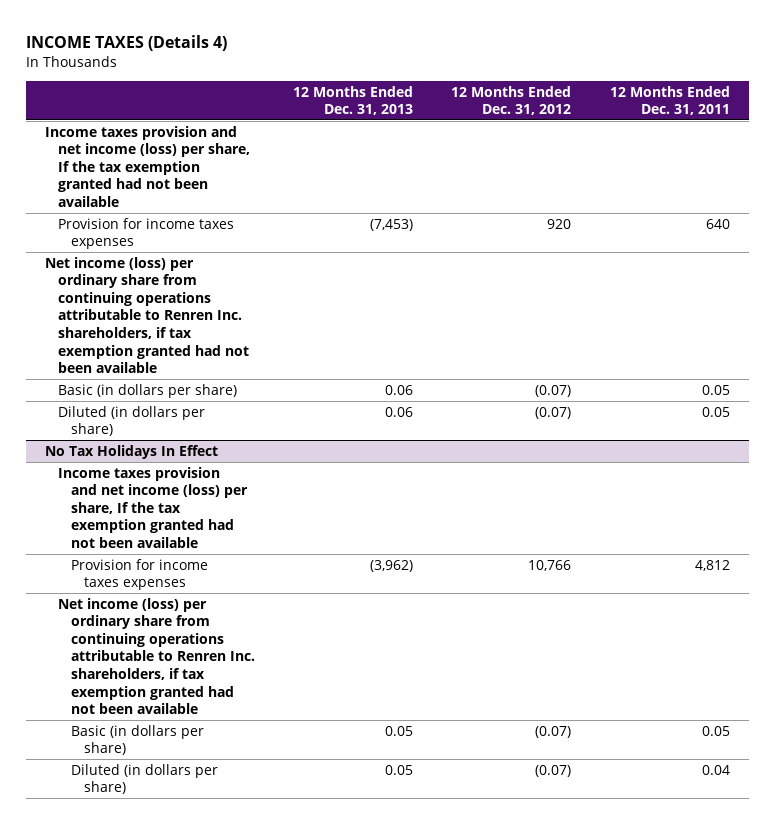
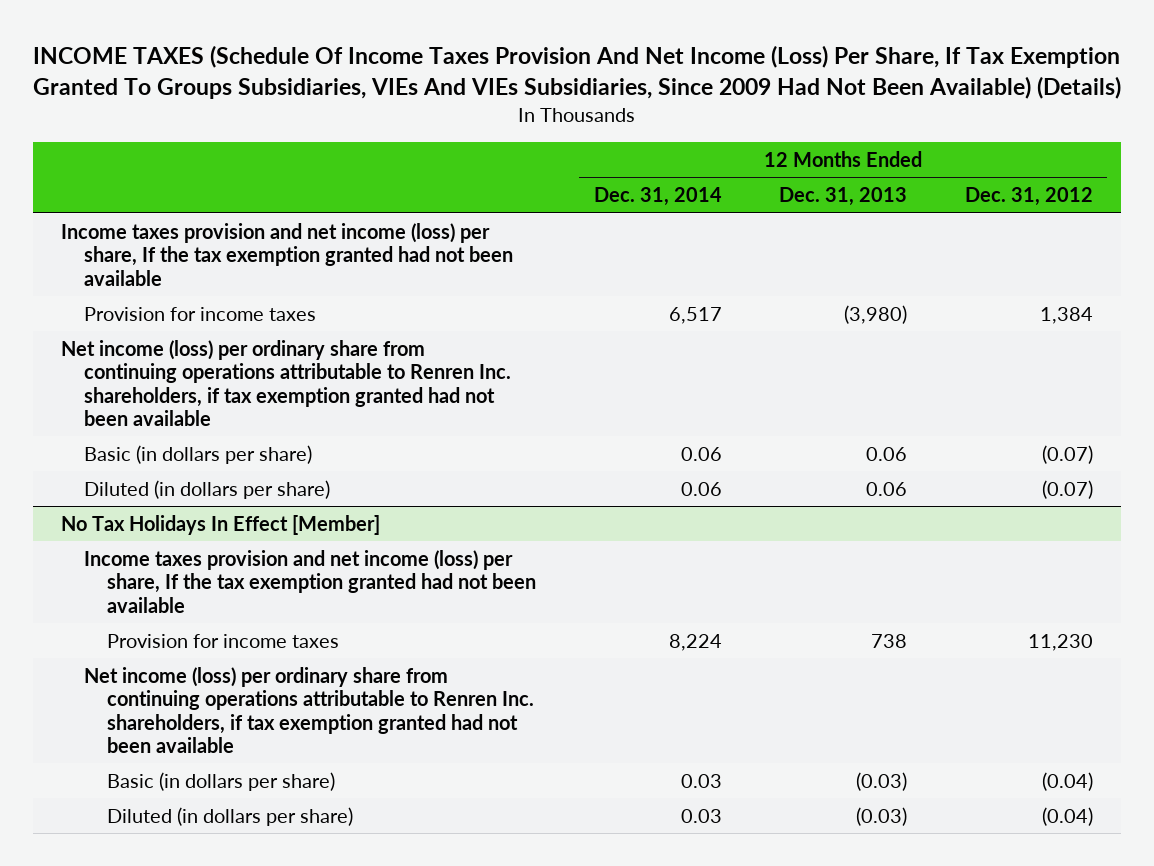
[26,34,228,51] INCOME TAXES (Details 4) -> [32,44,1121,100] INCOME TAXES (Schedule Of Income Taxes Provision And Net Income (Loss) Per Share, If Tax Exemption Granted To Groups Subsidiaries, VIEs And VIEs Subsidiaries, Since 2009 Had Not Been Available) (Details)
[609,85,730,116] 12 Months Ended Dec. 31, 2011 -> none
none -> [593,187,722,207] Dec. 31, 2014
[58,217,235,250] Provision for income taxes expenses -> [84,306,317,321] Provision for income taxes
[370,218,414,231] (7,453) -> [844,304,908,324] (3,980)
[547,218,572,229] 920 -> [1039,306,1093,324] 1,384
[45,444,219,459] No Tax Holidays In Effect -> [61,514,381,535] No Tax Holidays In Effect [Member]
[71,558,209,591] Provision for income taxes expenses -> [107,633,340,648] Provision for income taxes
[370,559,414,572] (3,962) -> [871,633,908,648] 738
[528,559,572,571] 10,766 -> [1027,633,1093,651] 11,230
[385,725,414,736] 0.05 -> [856,771,908,791] (0.03)
[535,725,572,738] (0.07) -> [1041,771,1093,791] (0.04)
[385,764,414,775] 0.05 -> [856,806,908,826] (0.03)
[535,764,572,777] (0.07) -> [1041,806,1093,826] (0.04)

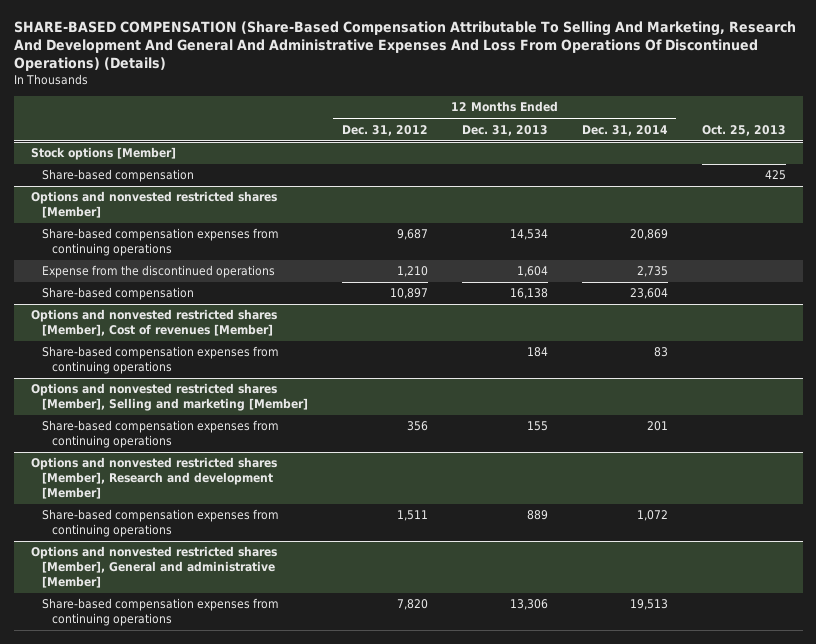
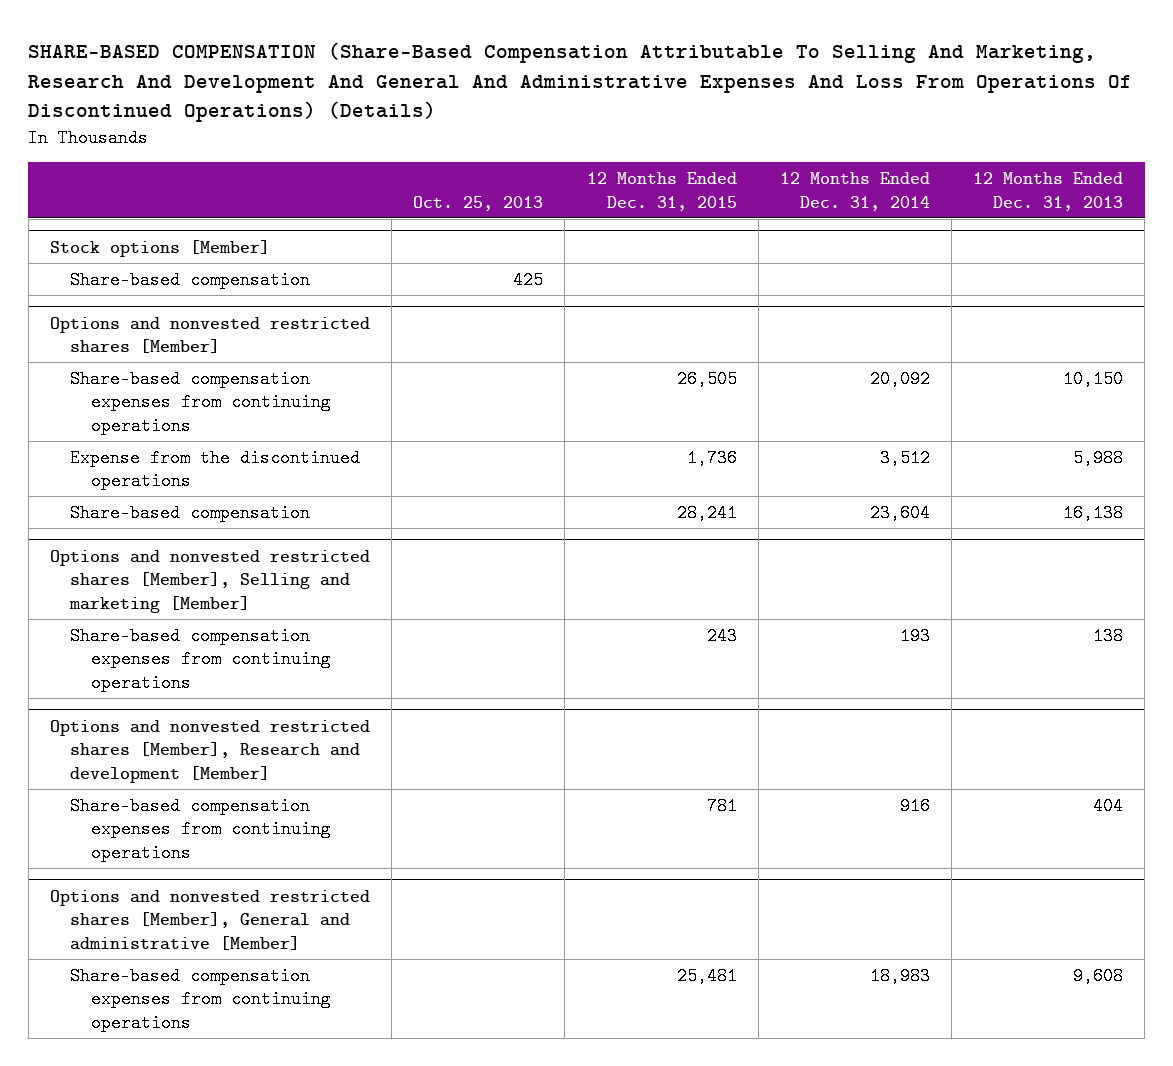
[341,124,428,136] Dec. 31, 2012 -> none
none -> [586,172,737,211] 12 Months Ended Dec. 31, 2015
[509,229,548,241] 14,534 -> [1063,369,1124,388] 10,150
[629,229,668,241] 20,869 -> [869,369,930,388] 20,092
[516,266,548,278] 1,604 -> [1073,448,1124,467] 5,988
[636,266,668,278] 2,735 -> [879,448,930,467] 3,512
[30,309,277,337] Options and nonvested restricted shares [Member], Cost of revenues [Member] -> none
[41,346,279,375] Share-based compensation expenses from continuing operations -> none
[526,421,548,432] 155 -> [1093,626,1124,645] 138
[646,421,668,432] 201 -> [899,626,930,645] 193
[526,510,548,521] 889 -> [1093,796,1124,815] 404
[636,510,668,522] 1,072 -> [899,796,930,815] 916
[509,599,548,611] 13,306 -> [1073,966,1124,985] 9,608
[629,599,668,611] 19,513 -> [869,966,930,985] 18,983

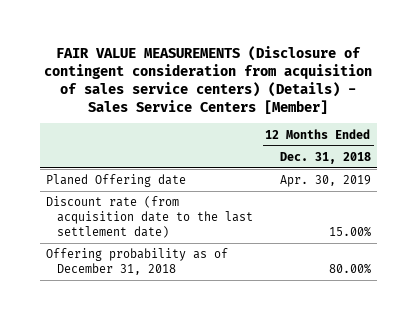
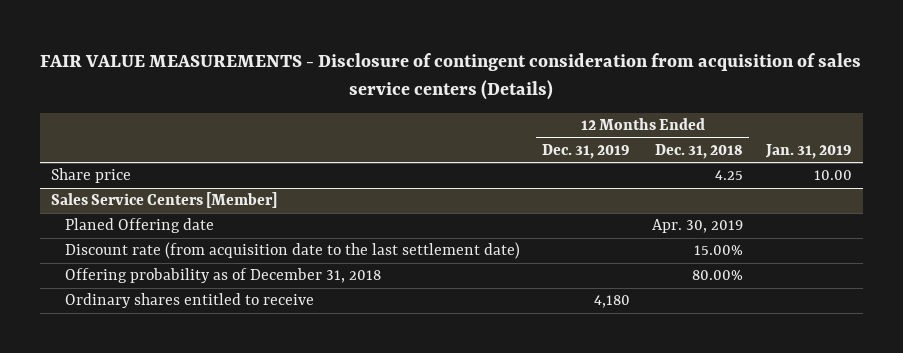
[44,45,373,114] FAIR VALUE MEASUREMENTS (Disclosure of contingent consideration from acquisition of sales service centers) (Details) - Sales Service Centers [Member] -> [40,53,862,100] FAIR VALUE MEASUREMENTS - Disclosure of contingent consideration from acquisition of sales service centers (Details)
none -> [542,144,631,160] Dec. 31, 2019
none -> [764,144,852,160] Jan. 31, 2019
none -> [51,168,132,184] Share price
none -> [51,192,278,209] Sales Service Centers [Member]
none -> [64,293,314,309] Ordinary shares entitled to receive

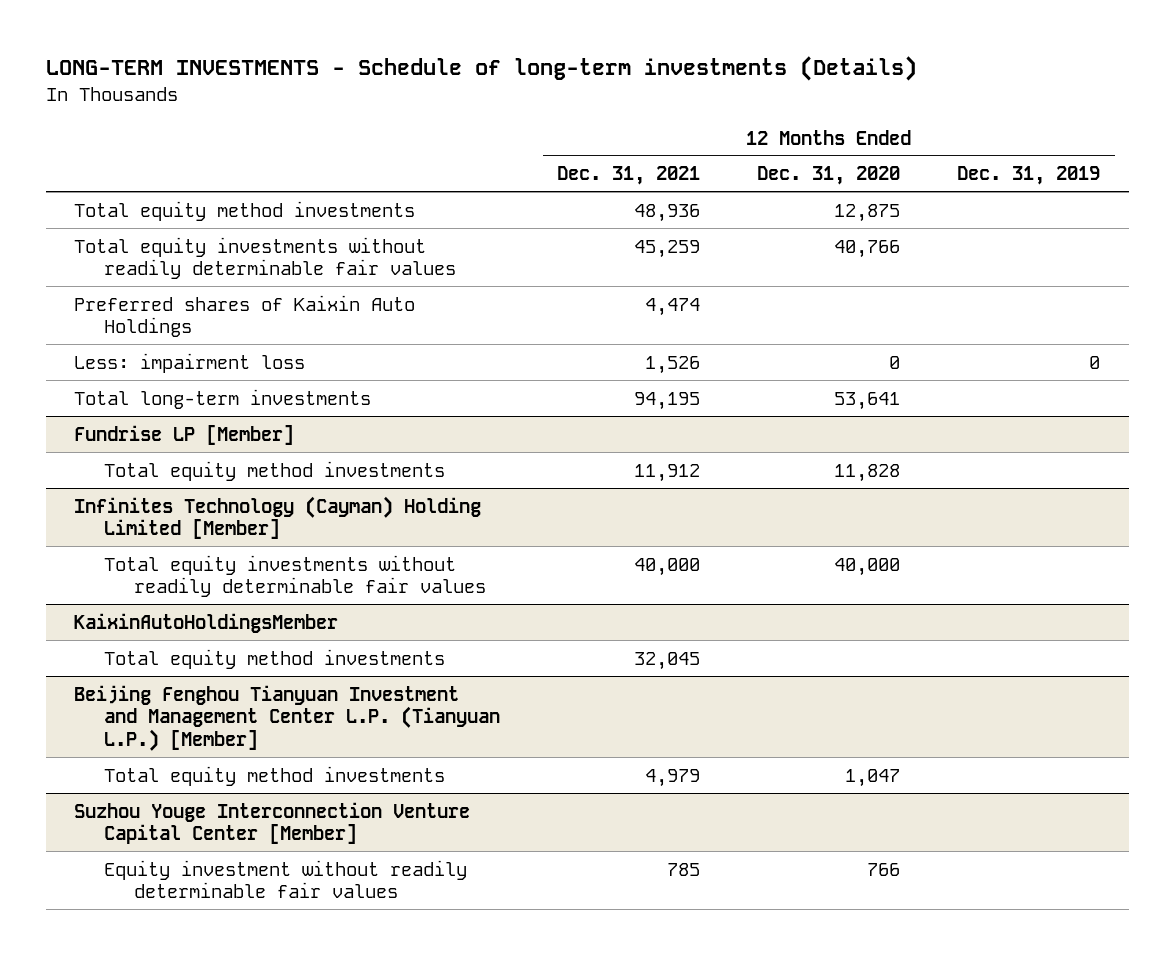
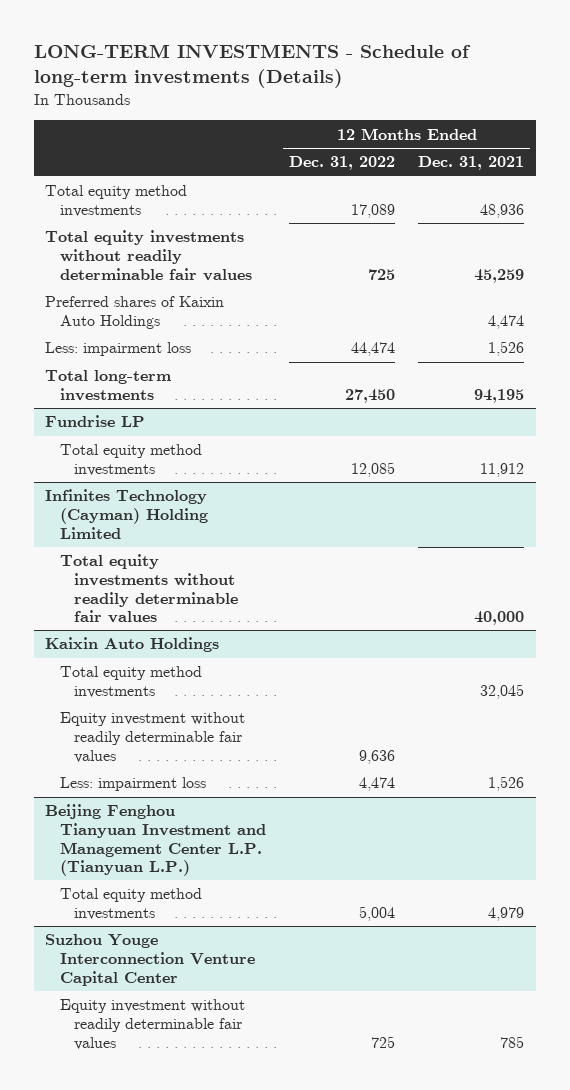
[757,166,901,186] Dec. 31, 2020 -> none
[957,166,1101,186] Dec. 31, 2019 -> none
none -> [289,156,396,171] Dec. 31, 2022
[74,424,295,445] Fundrise LP [Member] -> [45,415,146,428] Fundrise LP
[74,495,482,540] Infinites Technology (Cayman) Holding Limited [Member] -> [45,489,208,539] Infinites Technology (Cayman) Holding Limited
[74,612,339,633] KaixinAutoHoldingsMember -> [45,637,220,653] Kaixin Auto Holdings
none -> [59,712,245,763] Equity investment without readily determinable fair values
none -> [59,777,206,792] Less: impairment loss
[74,684,501,752] Beijing Fenghou Tianyuan Investment and Management Center L.P. (Tianyuan L.P.) [Member] -> [45,804,266,877] Beijing Fenghou Tianyuan Investment and Management Center L.P. (Tianyuan L.P.)
[74,801,471,845] Suzhou Youge Interconnection Venture Capital Center [Member] -> [45,934,255,986] Suzhou Youge Interconnection Venture Capital Center

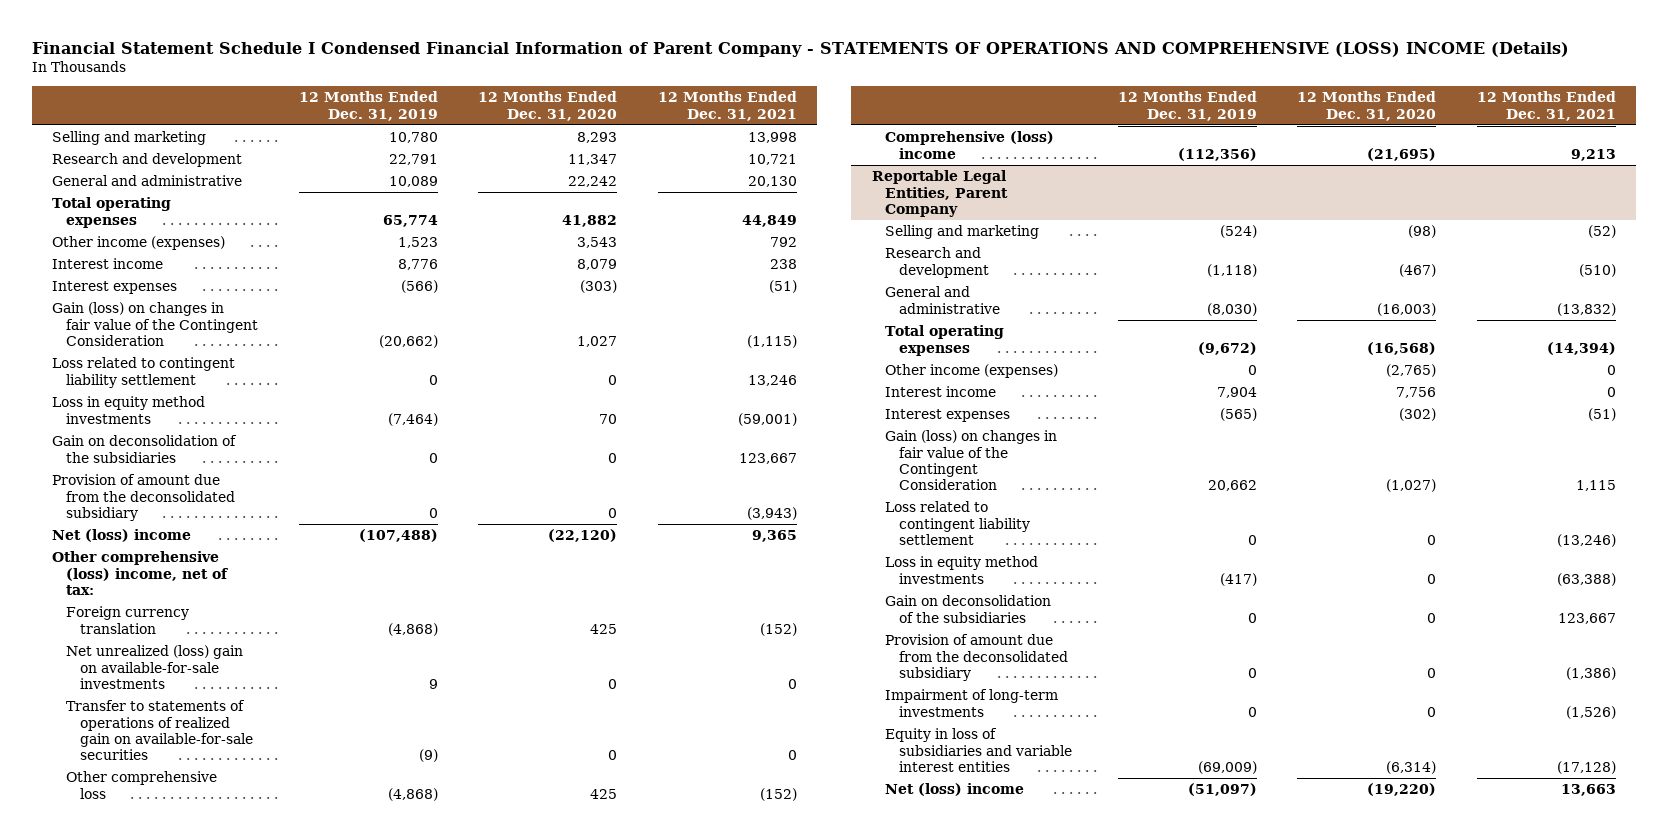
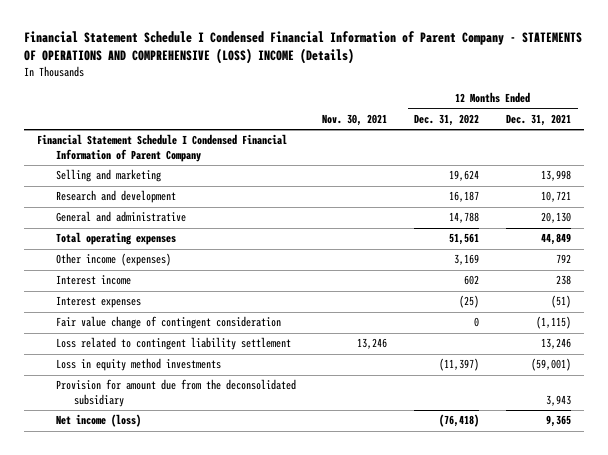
[298,91,438,121] 12 Months Ended Dec. 31, 2019 -> none
[478,91,618,121] 12 Months Ended Dec. 31, 2020 -> none
none -> [322,114,388,127] Nov. 30, 2021
none -> [414,114,480,127] Dec. 31, 2022
none -> [37,134,288,163] Financial Statement Schedule I Condensed Financial Information of Parent Company
[52,302,258,346] Gain (loss) on changes in fair value of the Contingent Consideration -> [55,316,281,330] Fair value change of contingent consideration
[52,435,238,463] Gain on deconsolidation of the subsidiaries -> none
[52,551,228,595] Other comprehensive (loss) income, net of tax: -> none
[65,606,189,634] Foreign currency translation -> none
[65,645,243,689] Net unrealized (loss) gain on available-for-sale investments -> none
[65,700,253,761] Transfer to statements of operations of realized gain on available-for-sale securities -> none
[65,771,217,799] Other comprehensive loss -> none
[885,131,1055,159] Comprehensive (loss) income -> none
[871,170,1009,217] Reportable Legal Entities, Parent Company -> none
[885,225,1040,240] Selling and marketing -> none
[885,247,989,278] Research and development -> none
[885,286,1000,314] General and administrative -> none
[885,325,1005,356] Total operating expenses -> none
[885,364,1059,379] Other income (expenses) -> none
[885,386,997,398] Interest income -> none
[885,409,1011,423] Interest expenses -> none
[885,430,1058,491] Gain (loss) on changes in fair value of the Contingent Consideration -> none
[885,501,1030,545] Loss related to contingent liability settlement -> none
[885,556,1039,584] Loss in equity method investments -> none
[885,595,1052,623] Gain on deconsolidation of the subsidiaries -> none
[885,634,1068,681] Provision of amount due from the deconsolidated subsidiary -> none
[885,689,1059,717] Impairment of long-term investments -> none
[885,728,1072,772] Equity in loss of subsidiaries and variable interest entities -> none
[885,783,1025,797] Net (loss) income -> none
[52,474,235,521] Provision of amount due from the deconsolidated subsidiary -> [55,379,296,408] Provision for amount due from the deconsolidated subsidiary
[746,506,797,520] (3,943) -> [546,395,572,407] 3,943
[52,529,192,543] Net (loss) income -> [55,414,141,428] Net income (loss)

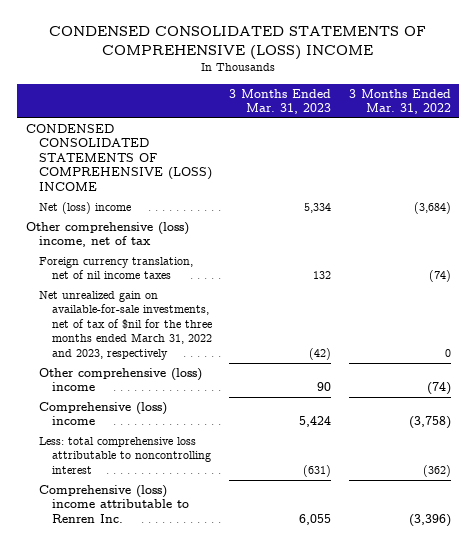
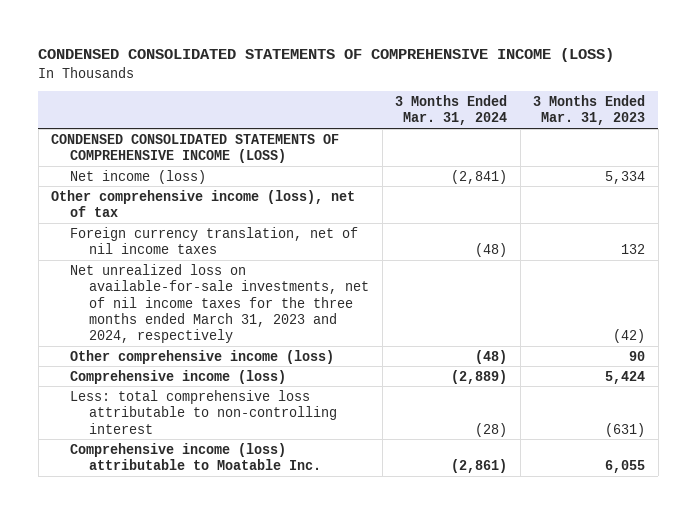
[49,26,427,61] CONDENSED CONSOLIDATED STATEMENTS OF COMPREHENSIVE (LOSS) INCOME -> [38,48,615,63] CONDENSED CONSOLIDATED STATEMENTS OF COMPREHENSIVE INCOME (LOSS)
[348,88,451,115] 3 Months Ended Mar. 31, 2022 -> none
none -> [395,94,508,126] 3 Months Ended Mar. 31, 2024
[25,123,213,191] CONDENSED CONSOLIDATED STATEMENTS OF COMPREHENSIVE (LOSS) INCOME -> [51,133,340,164] CONDENSED CONSOLIDATED STATEMENTS OF COMPREHENSIVE INCOME (LOSS)
[39,201,132,214] Net (loss) income -> [70,169,207,184] Net income (loss)
[25,221,189,248] Other comprehensive (loss) income, net of tax -> [51,189,356,218] Other comprehensive income (loss), net of tax
[39,290,213,360] Net unrealized gain on available-for-sale investments, net of tax of $nil for the three months ended March 31, 2022 and 2023, respectively -> [70,263,370,344] Net unrealized loss on available-for-sale investments, net of nil income taxes for the three months ended March 31, 2023 and 2024, respectively
[39,367,203,392] Other comprehensive (loss) income -> [70,349,335,364] Other comprehensive income (loss)
[39,401,168,426] Comprehensive (loss) income -> [70,369,287,384] Comprehensive income (loss)
[39,436,212,474] Less: total comprehensive loss attributable to noncontrolling interest -> [70,389,338,434] Less: total comprehensive loss attributable to non-controlling interest
[39,484,190,523] Comprehensive (loss) income attributable to Renren Inc. -> [70,442,322,471] Comprehensive income (loss) attributable to Moatable Inc.

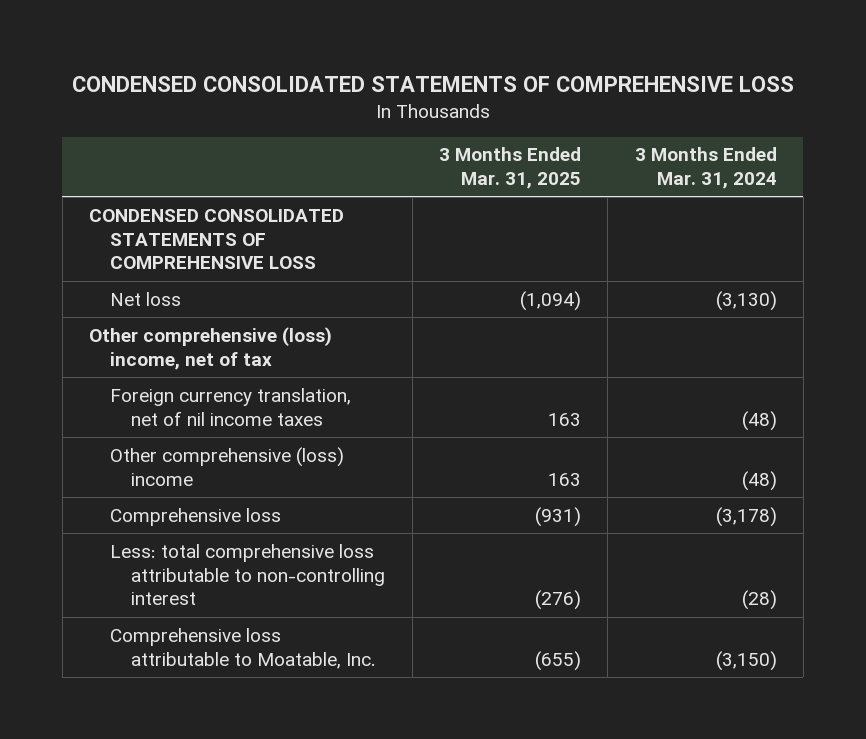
[38,48,615,63] CONDENSED CONSOLIDATED STATEMENTS OF COMPREHENSIVE INCOME (LOSS) -> [71,75,794,92] CONDENSED CONSOLIDATED STATEMENTS OF COMPREHENSIVE LOSS
[533,94,646,126] 3 Months Ended Mar. 31, 2023 -> none
none -> [438,147,581,190] 3 Months Ended Mar. 31, 2025
[51,133,340,164] CONDENSED CONSOLIDATED STATEMENTS OF COMPREHENSIVE INCOME (LOSS) -> [89,208,345,270] CONDENSED CONSOLIDATED STATEMENTS OF COMPREHENSIVE LOSS
[70,169,207,184] Net income (loss) -> [110,291,182,306] Net loss
[451,169,508,184] (2,841) -> [715,290,777,311] (3,130)
[51,189,356,218] Other comprehensive income (loss), net of tax -> [89,326,333,370] Other comprehensive (loss) income, net of tax
[70,263,370,344] Net unrealized loss on available-for-sale investments, net of nil income taxes for the three months ended March 31, 2023 and 2024, respectively -> none
[70,349,335,364] Other comprehensive income (loss) -> [110,446,345,486] Other comprehensive (loss) income
[70,369,287,384] Comprehensive income (loss) -> [110,507,282,526] Comprehensive loss
[451,369,508,384] (2,889) -> [715,506,777,527] (3,178)
[70,442,322,471] Comprehensive income (loss) attributable to Moatable Inc. -> [110,627,377,669] Comprehensive loss attributable to Moatable, Inc.
[451,459,508,474] (2,861) -> [715,650,777,671] (3,150)

